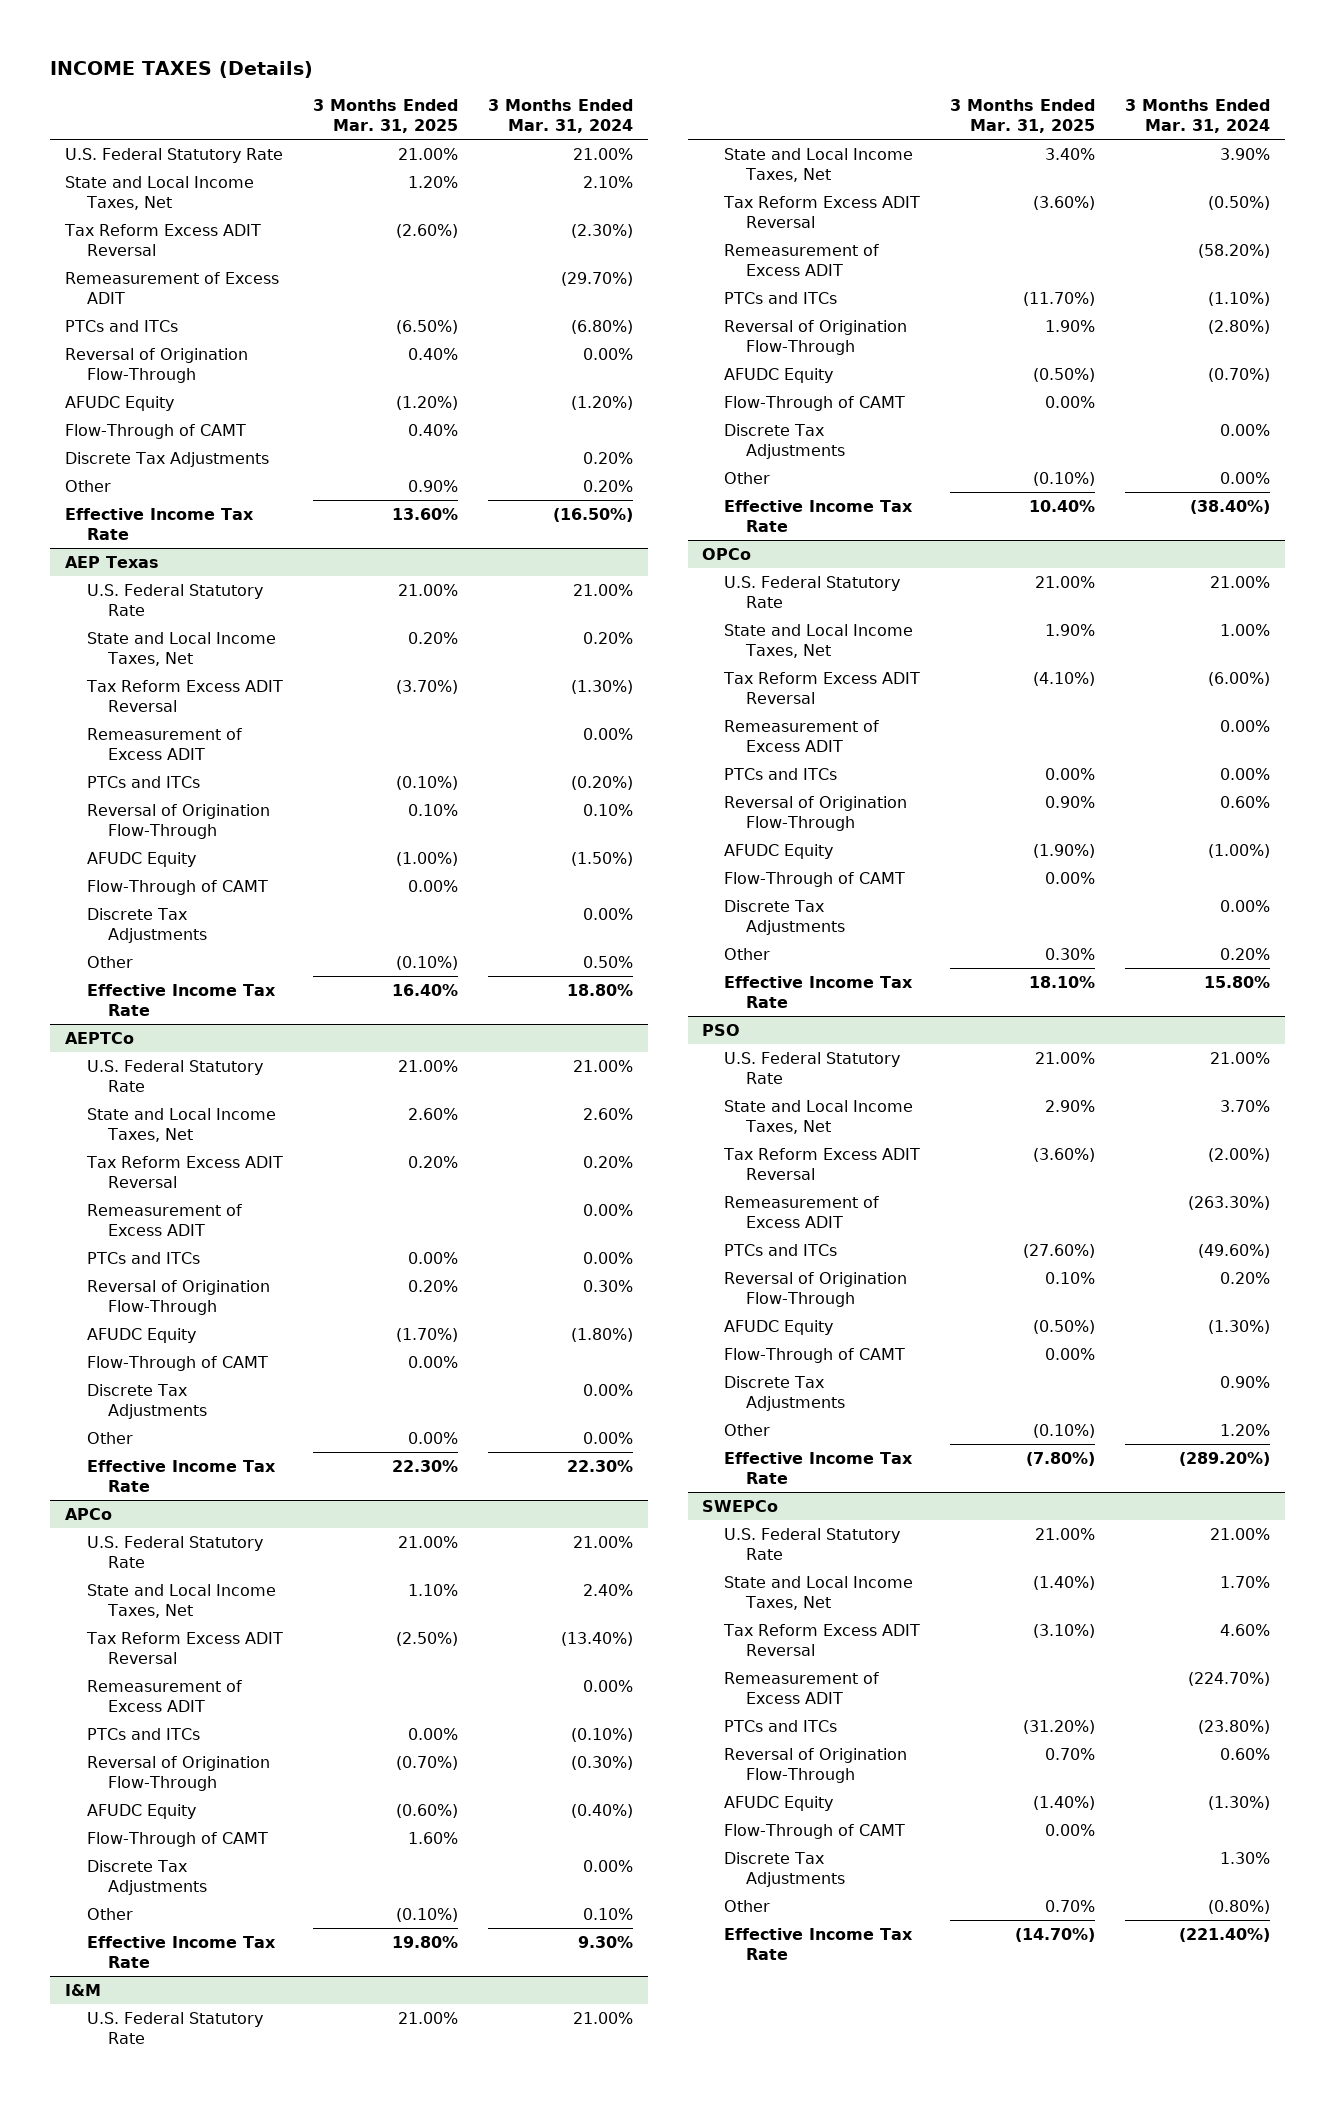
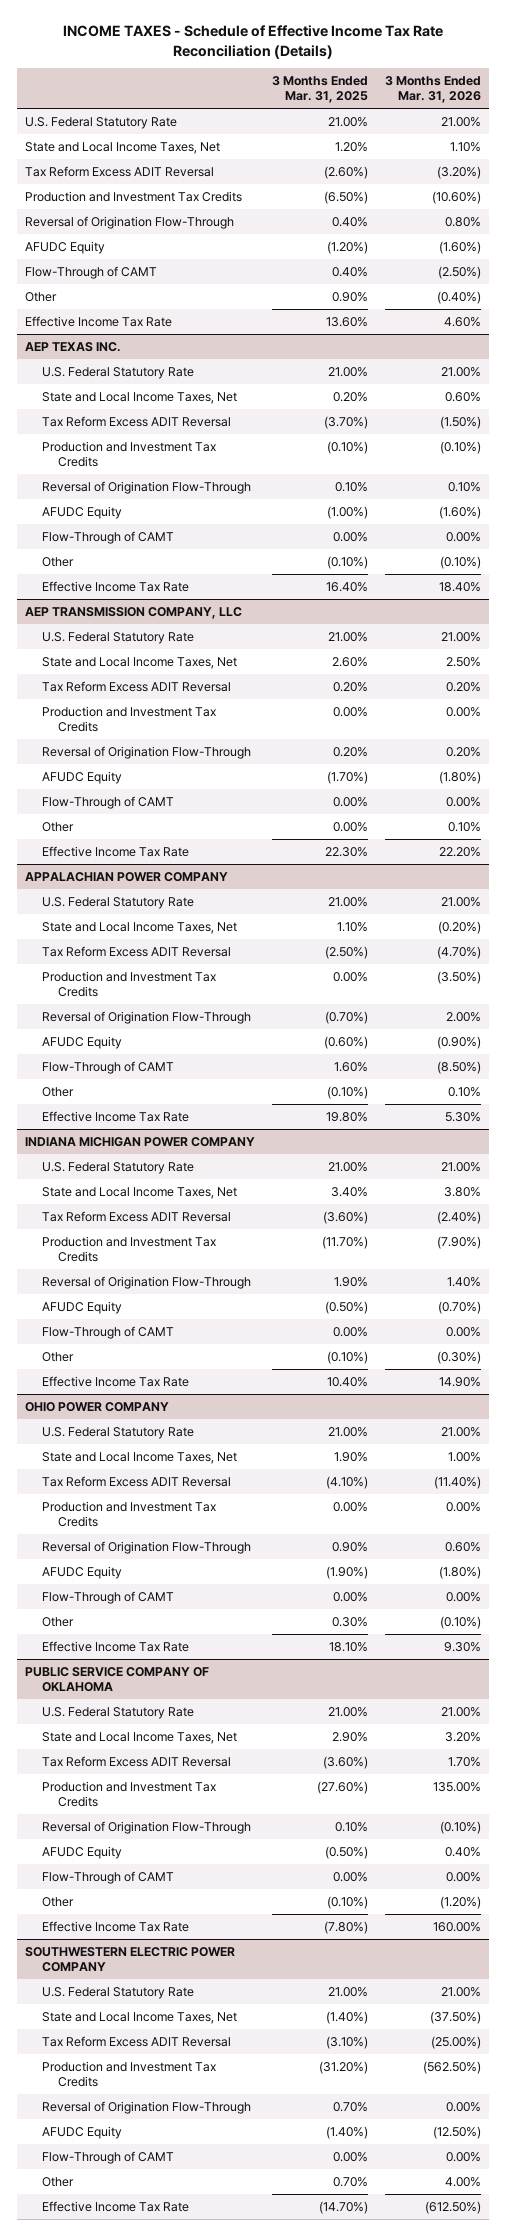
[50,61,314,79] INCOME TAXES (Details) -> [63,25,444,59] INCOME TAXES - Schedule of Effective Income Tax Rate Reconciliation (Details)
[487,98,633,133] 3 Months Ended Mar. 31, 2024 -> none
none -> [384,76,481,104] 3 Months Ended Mar. 31, 2026
[65,271,280,304] Remeasurement of Excess ADIT -> none
[65,319,179,332] PTCs and ITCs -> [25,190,243,202] Production and Investment Tax Credits
[65,451,270,467] Discrete Tax Adjustments -> none
[65,555,160,568] AEP Texas -> [25,341,122,352] AEP TEXAS INC.
[86,727,242,760] Remeasurement of Excess ADIT -> none
[86,775,200,788] PTCs and ITCs -> [41,440,216,468] Production and Investment Tax Credits
[86,907,208,943] Discrete Tax Adjustments -> none
[65,1031,135,1044] AEPTCo -> [25,606,243,619] AEP TRANSMISSION COMPANY, LLC
[86,1203,242,1236] Remeasurement of Excess ADIT -> none
[86,1251,200,1264] PTCs and ITCs -> [41,705,216,733] Production and Investment Tax Credits
[86,1383,208,1419] Discrete Tax Adjustments -> none
[65,1507,113,1520] APCo -> [25,871,229,882] APPALACHIAN POWER COMPANY
[86,1679,242,1712] Remeasurement of Excess ADIT -> none
[86,1727,200,1740] PTCs and ITCs -> [41,970,216,998] Production and Investment Tax Credits
[86,1859,208,1895] Discrete Tax Adjustments -> none
[65,1983,102,1996] I&M -> [25,1136,256,1147] INDIANA MICHIGAN POWER COMPANY
[724,243,880,276] Remeasurement of Excess ADIT -> none
[724,291,838,304] PTCs and ITCs -> [41,1235,216,1263] Production and Investment Tax Credits
[724,423,845,459] Discrete Tax Adjustments -> none
[702,547,752,560] OPCo -> [25,1401,170,1412] OHIO POWER COMPANY
[724,719,880,752] Remeasurement of Excess ADIT -> none
[724,767,838,780] PTCs and ITCs -> [41,1500,216,1528] Production and Investment Tax Credits
[724,899,845,935] Discrete Tax Adjustments -> none
[702,1023,741,1036] PSO -> [25,1666,210,1693] PUBLIC SERVICE COMPANY OF OKLAHOMA
[724,1195,880,1228] Remeasurement of Excess ADIT -> none
[724,1243,838,1256] PTCs and ITCs -> [41,1780,216,1808] Production and Investment Tax Credits
[724,1375,845,1411] Discrete Tax Adjustments -> none
[702,1499,779,1512] SWEPCo -> [25,1946,236,1973] SOUTHWESTERN ELECTRIC POWER COMPANY
[724,1671,880,1704] Remeasurement of Excess ADIT -> none
[724,1719,838,1732] PTCs and ITCs -> [41,2060,216,2088] Production and Investment Tax Credits
[724,1851,845,1887] Discrete Tax Adjustments -> none

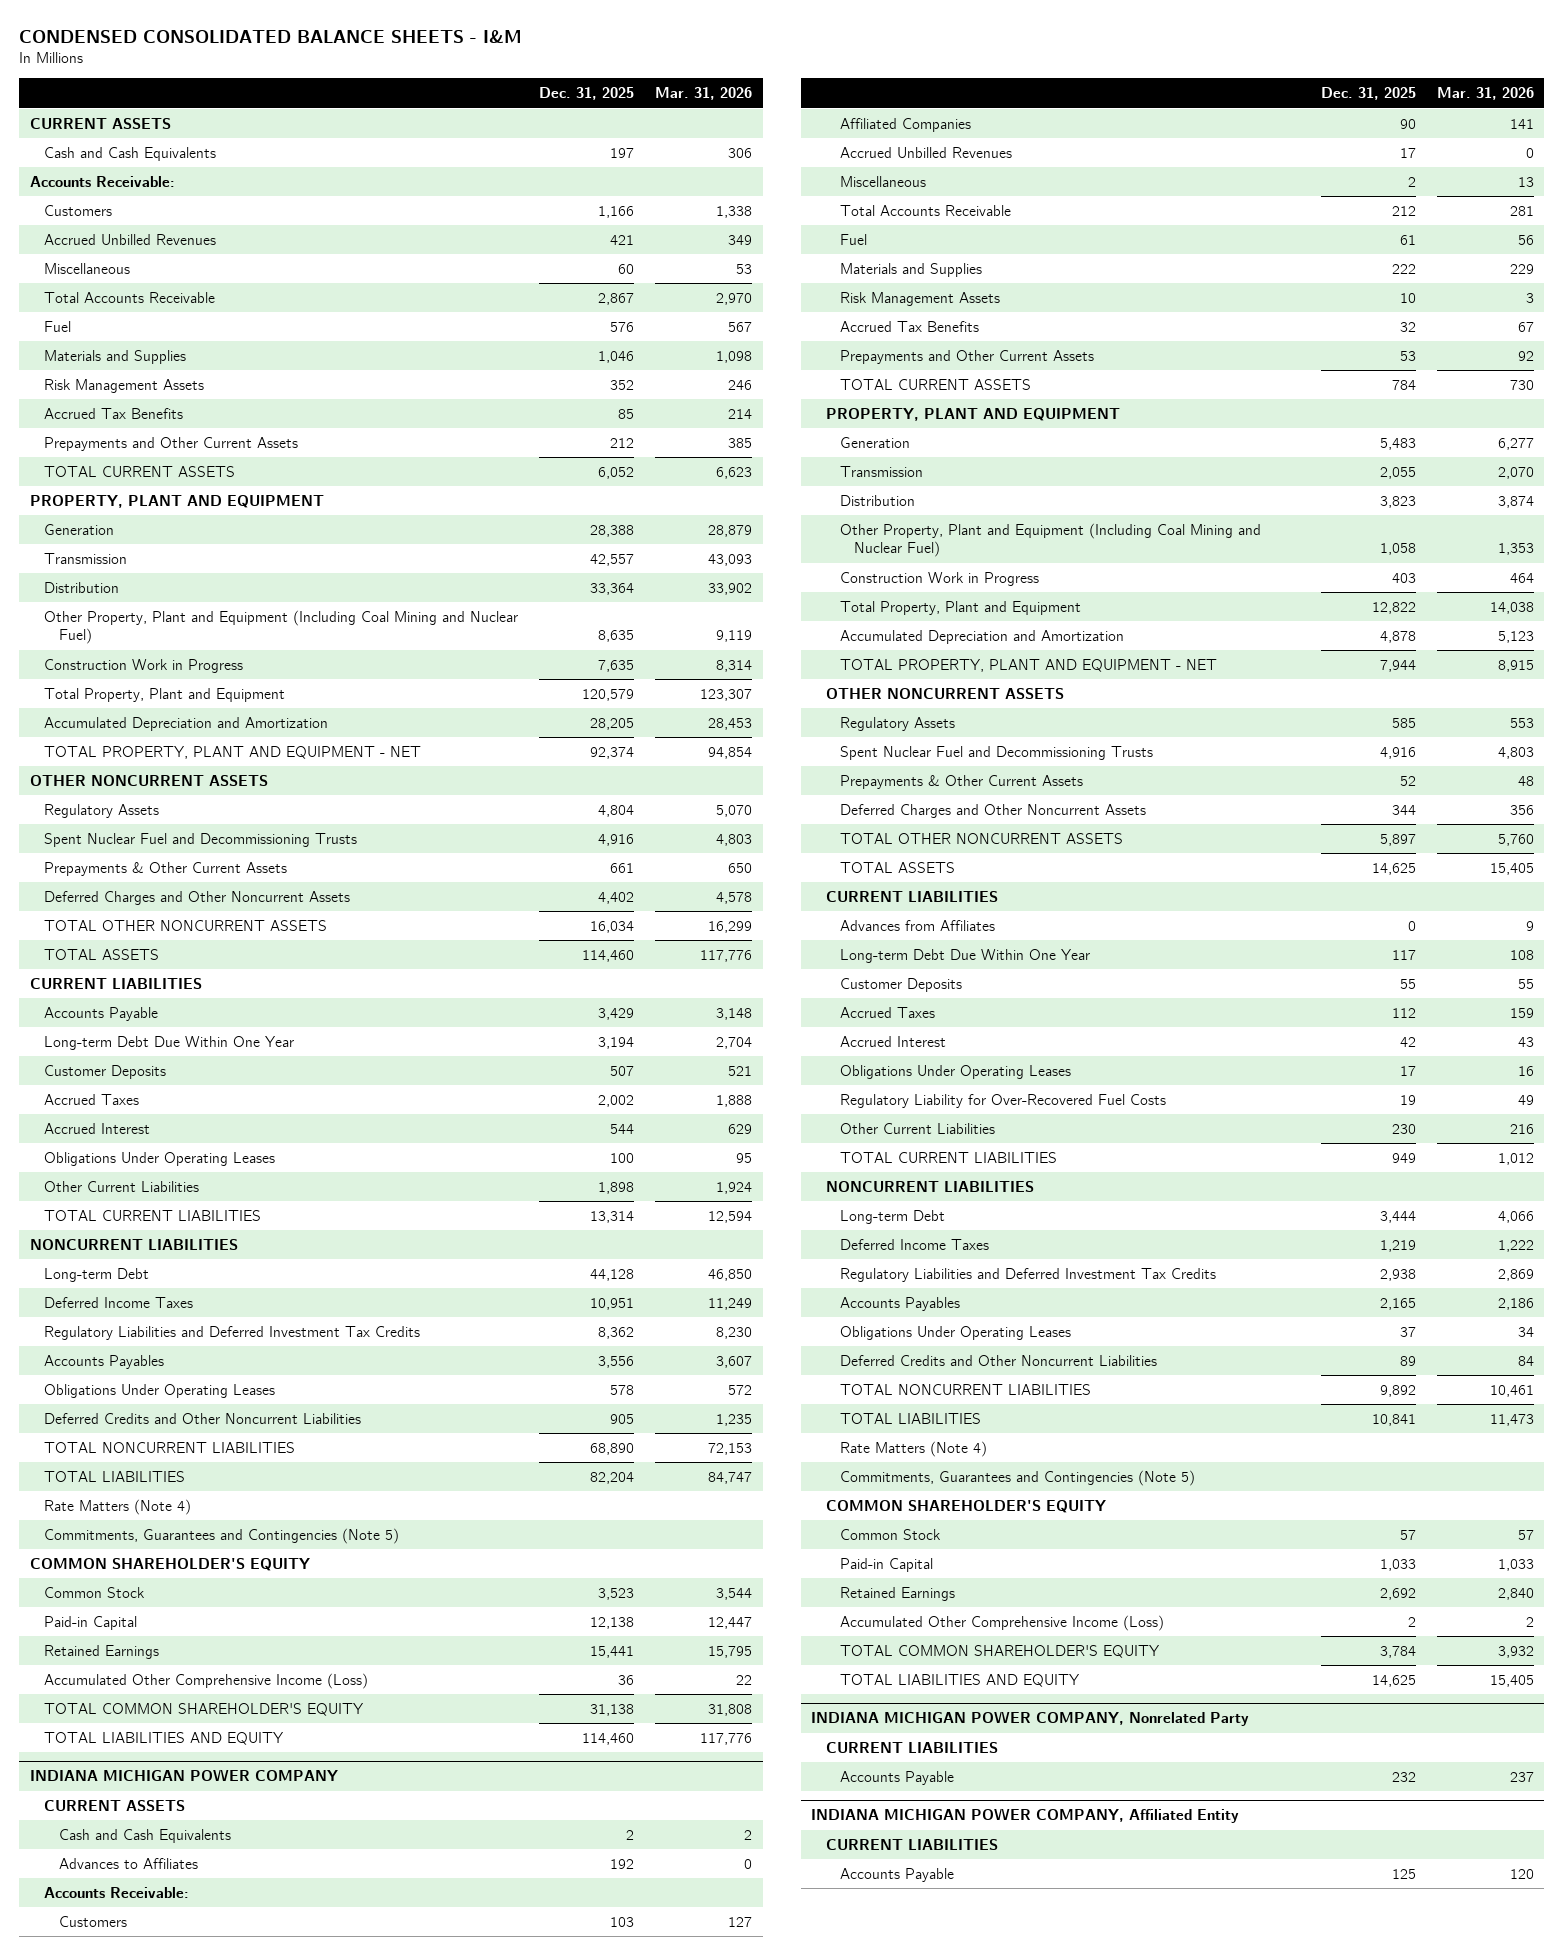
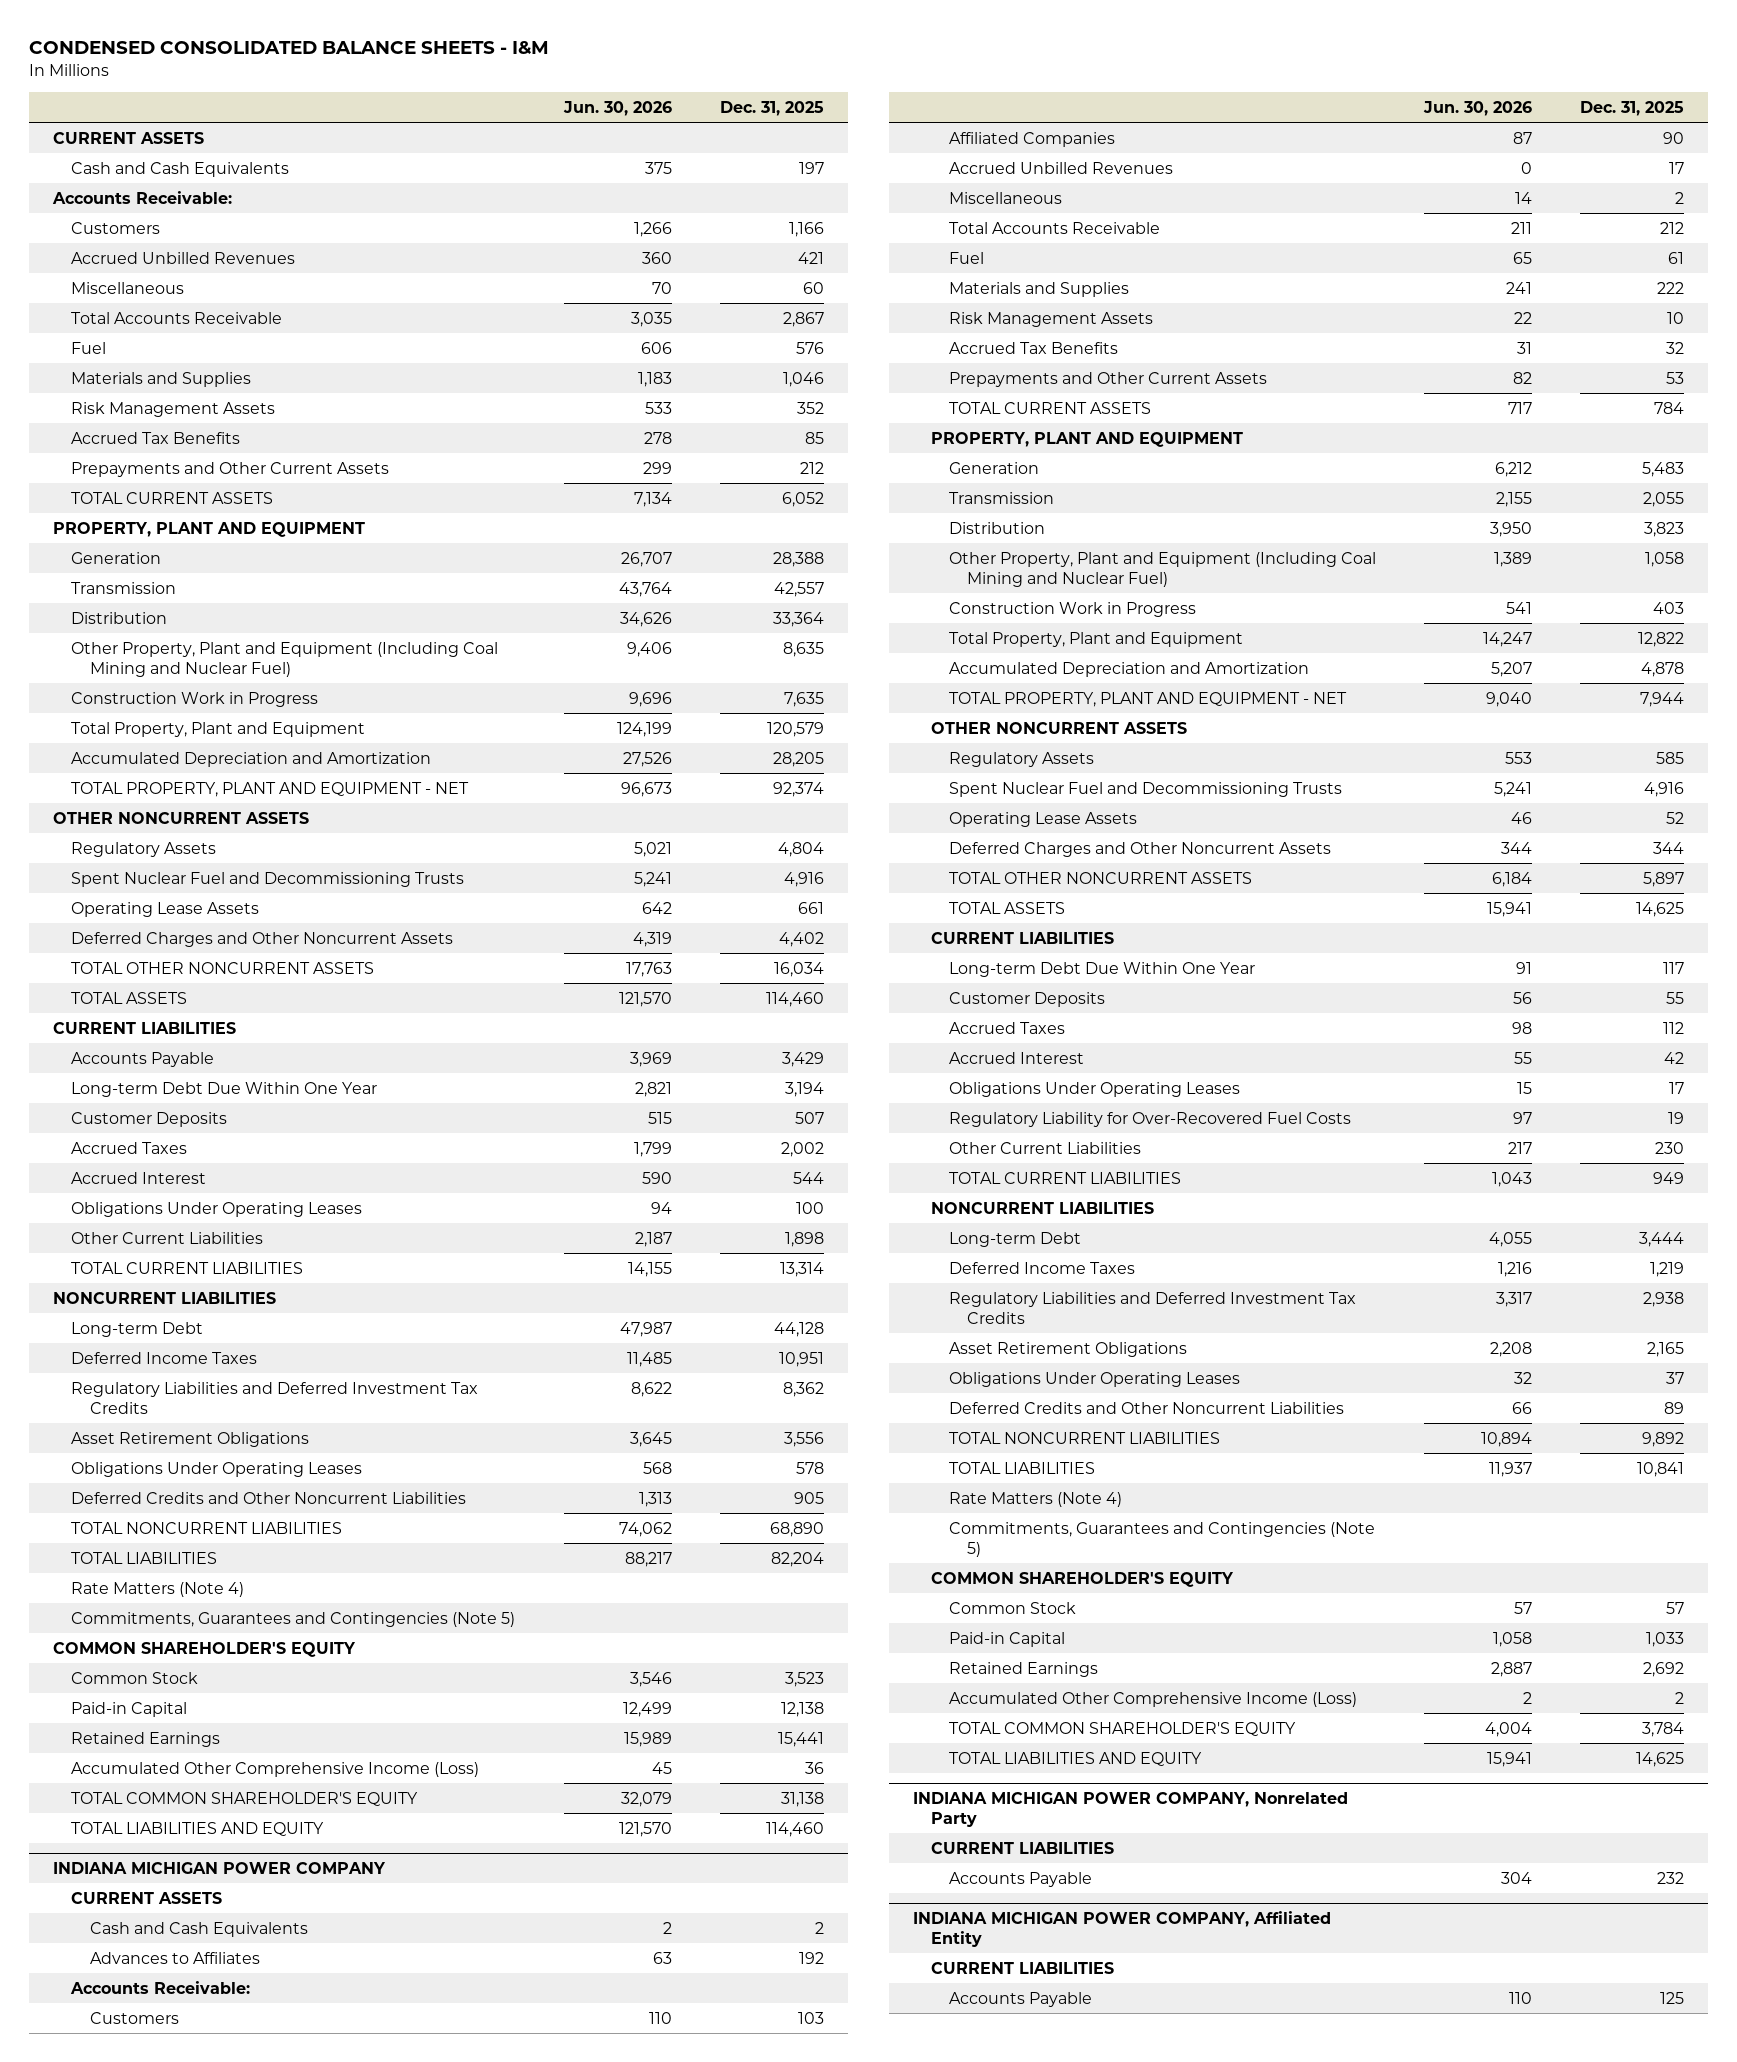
[655,87,753,101] Mar. 31, 2026 -> none
none -> [563,100,673,116] Jun. 30, 2026
[44,861,288,876] Prepayments & Other Current Assets -> [71,901,260,917] Operating Lease Assets
[44,1354,165,1369] Accounts Payables -> [71,1431,310,1447] Asset Retirement Obligations
[840,774,1084,789] Prepayments & Other Current Assets -> [949,811,1138,827] Operating Lease Assets
[840,919,996,931] Advances from Affiliates -> none
[840,1296,961,1311] Accounts Payables -> [949,1341,1188,1357] Asset Retirement Obligations

